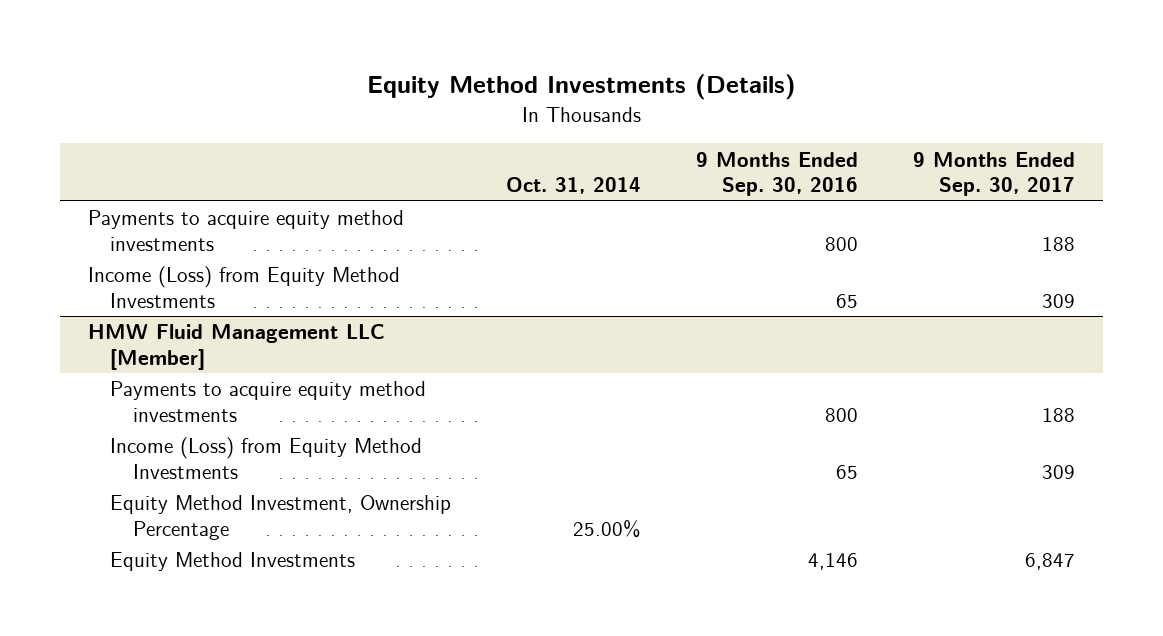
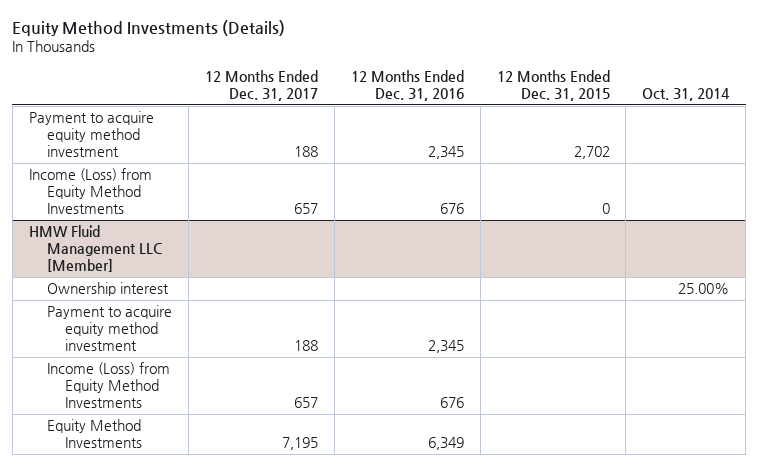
[696,151,859,197] 9 Months Ended Sep. 30, 2016 -> none
[913,151,1076,197] 9 Months Ended Sep. 30, 2017 -> none
none -> [204,70,318,101] 12 Months Ended Dec. 31, 2017
none -> [350,70,464,101] 12 Months Ended Dec. 31, 2016
none -> [496,70,610,101] 12 Months Ended Dec. 31, 2015
[87,210,404,251] Payments to acquire equity method investments -> [28,111,154,157] Payment to acquire equity method investment
none -> [46,282,169,297] Ownership interest
[110,381,427,422] Payments to acquire equity method investments -> [46,305,172,351] Payment to acquire equity method investment
[110,495,452,540] Equity Method Investment, Ownership Percentage -> none

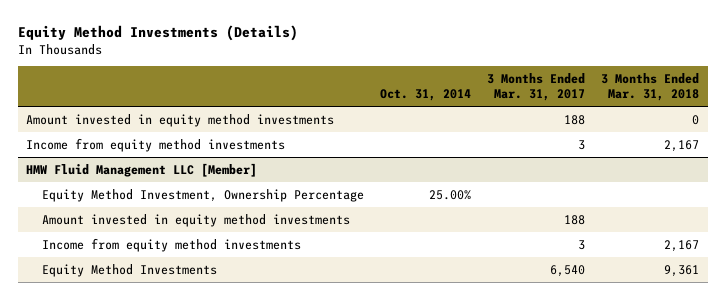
[204,70,318,101] 12 Months Ended Dec. 31, 2017 -> none
[350,70,464,101] 12 Months Ended Dec. 31, 2016 -> none
[496,70,610,101] 12 Months Ended Dec. 31, 2015 -> none
none -> [487,72,586,101] 3 Months Ended Mar. 31, 2017
none -> [601,72,700,101] 3 Months Ended Mar. 31, 2018
[28,111,154,157] Payment to acquire equity method investment -> [26,113,335,127] Amount invested in equity method investments
[28,168,152,214] Income (Loss) from Equity Method Investments -> [26,137,286,152] Income from equity method investments
[46,282,169,297] Ownership interest -> [41,188,364,202] Equity Method Investment, Ownership Percentage
[46,305,172,351] Payment to acquire equity method investment -> [41,213,350,227] Amount invested in equity method investments
[46,362,170,408] Income (Loss) from Equity Method Investments -> [41,237,301,252] Income from equity method investments

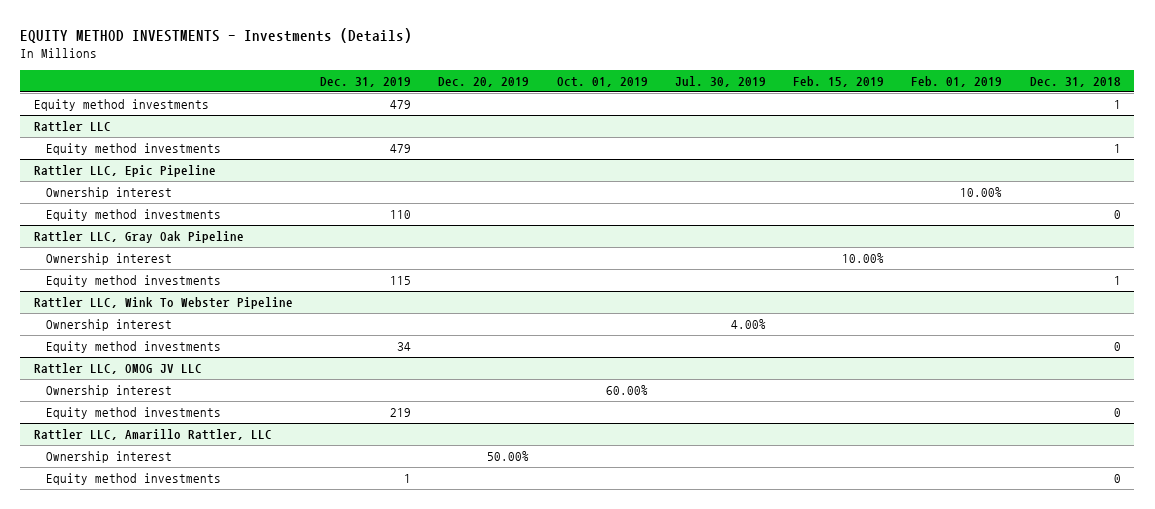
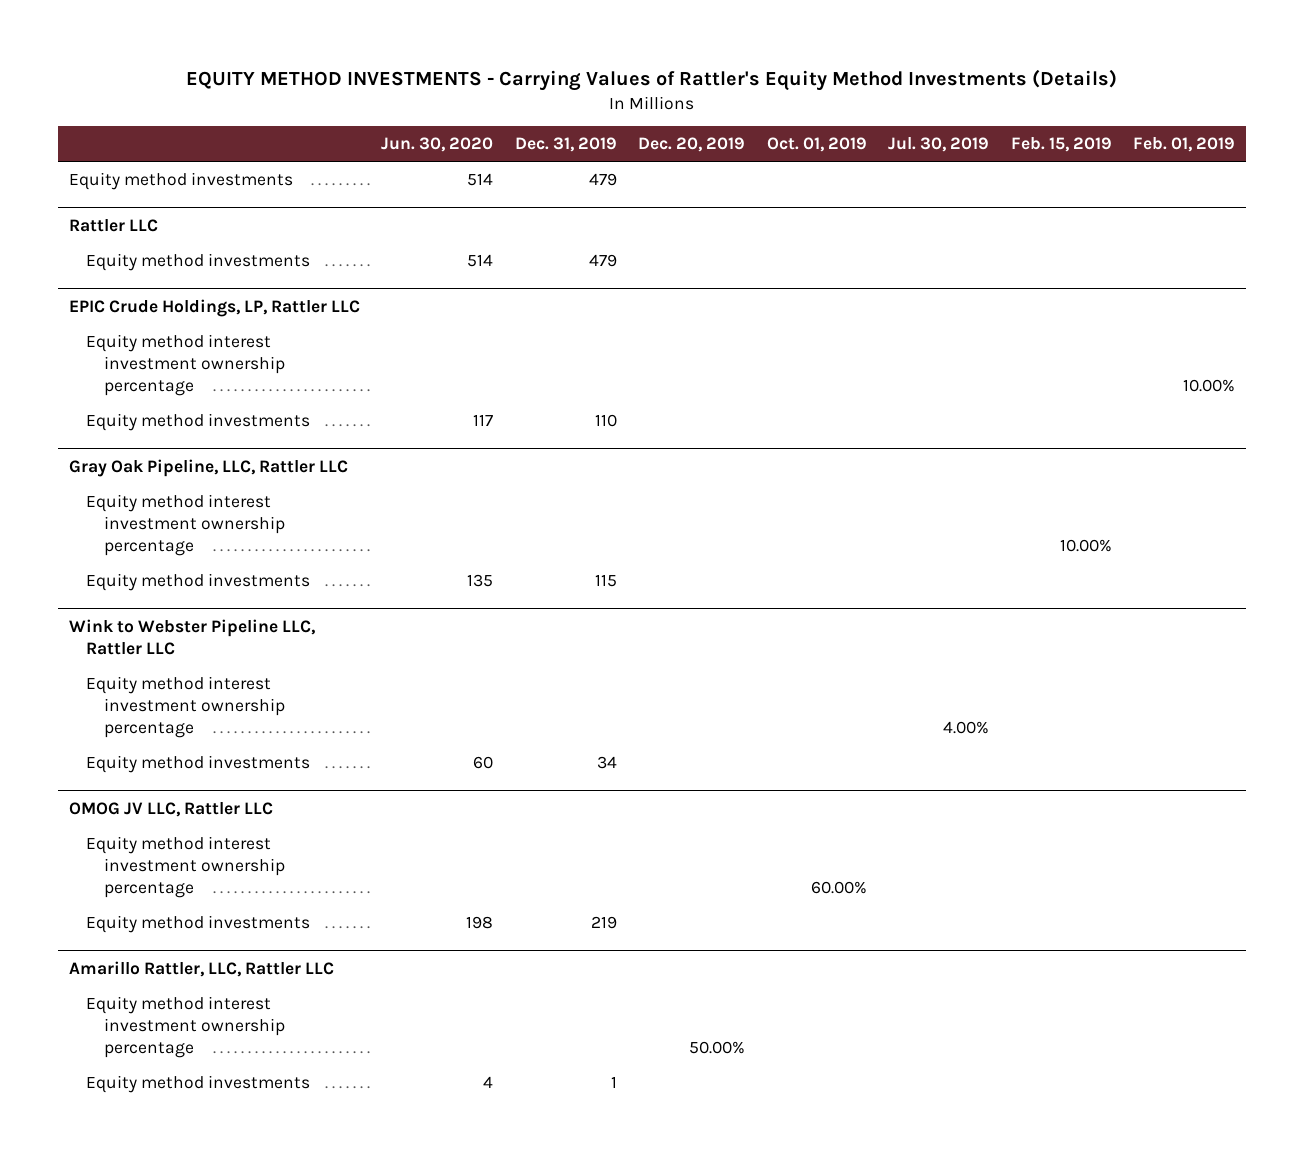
[20,27,413,43] EQUITY METHOD INVESTMENTS - Investments (Details) -> [186,68,1118,91] EQUITY METHOD INVESTMENTS - Carrying Values of Rattler's Equity Method Investments (Details)
[1029,76,1121,87] Dec. 31, 2018 -> none
none -> [381,137,494,153] Jun. 30, 2020
[33,165,216,178] Rattler LLC, Epic Pipeline -> [68,299,360,318] EPIC Crude Holdings, LP, Rattler LLC
[45,187,172,200] Ownership interest -> [86,334,285,396] Equity method interest investment ownership percentage
[33,231,244,244] Rattler LLC, Gray Oak Pipeline -> [68,459,348,478] Gray Oak Pipeline, LLC, Rattler LLC
[45,253,172,266] Ownership interest -> [86,494,285,556] Equity method interest investment ownership percentage
[33,297,293,310] Rattler LLC, Wink To Webster Pipeline -> [68,619,315,655] Wink to Webster Pipeline LLC, Rattler LLC
[45,319,172,332] Ownership interest -> [86,676,285,738] Equity method interest investment ownership percentage
[33,363,202,375] Rattler LLC, OMOG JV LLC -> [68,802,273,818] OMOG JV LLC, Rattler LLC
[45,385,172,398] Ownership interest -> [86,836,285,898] Equity method interest investment ownership percentage
[33,429,272,441] Rattler LLC, Amarillo Rattler, LLC -> [68,961,334,978] Amarillo Rattler, LLC, Rattler LLC
[45,451,172,464] Ownership interest -> [86,996,285,1058] Equity method interest investment ownership percentage

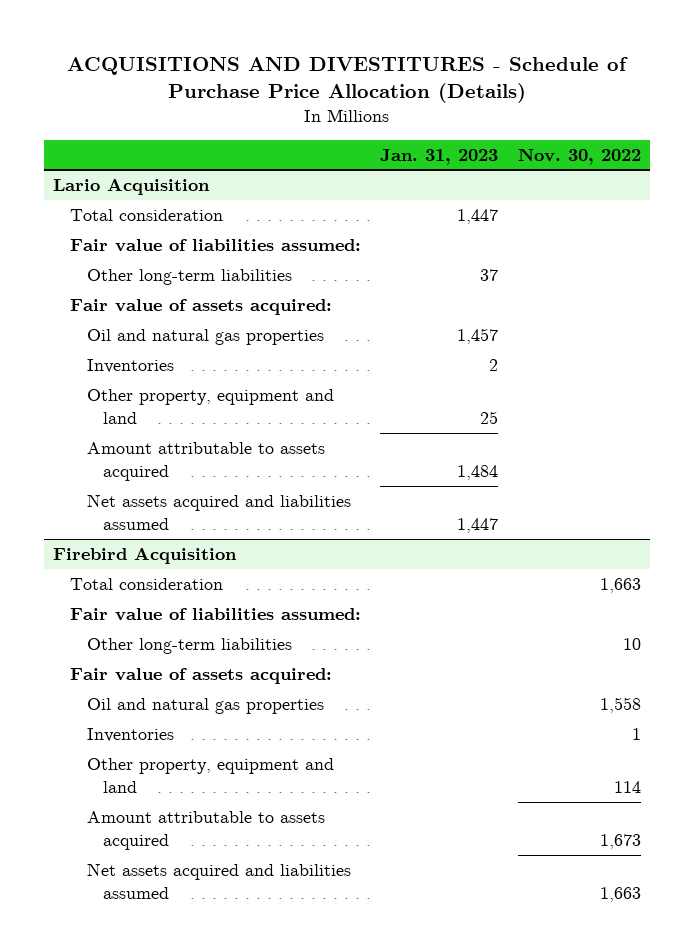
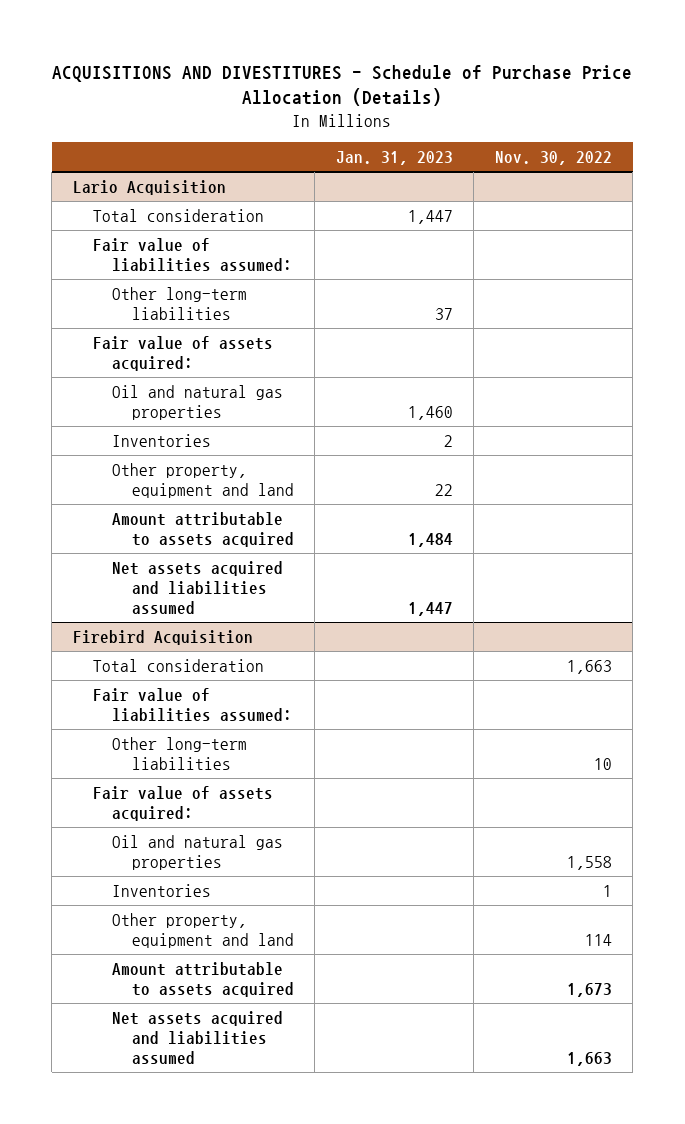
[457,327,499,344] 1,457 -> [407,405,453,420] 1,460
[480,410,499,424] 25 -> [434,483,453,496] 22

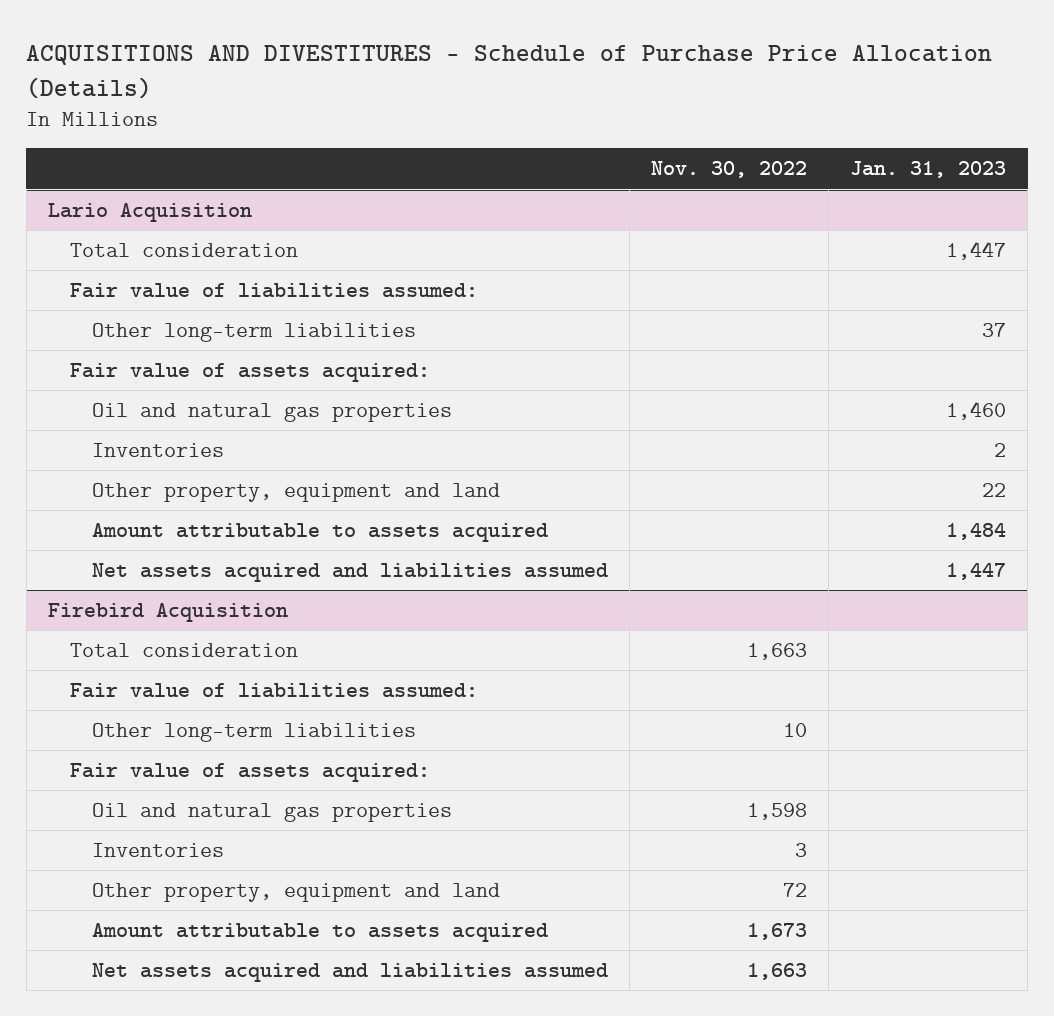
[566,855,612,870] 1,558 -> [747,802,808,820] 1,598
[602,884,612,897] 1 -> [795,842,808,857] 3
[584,933,612,946] 114 -> [783,882,808,897] 72

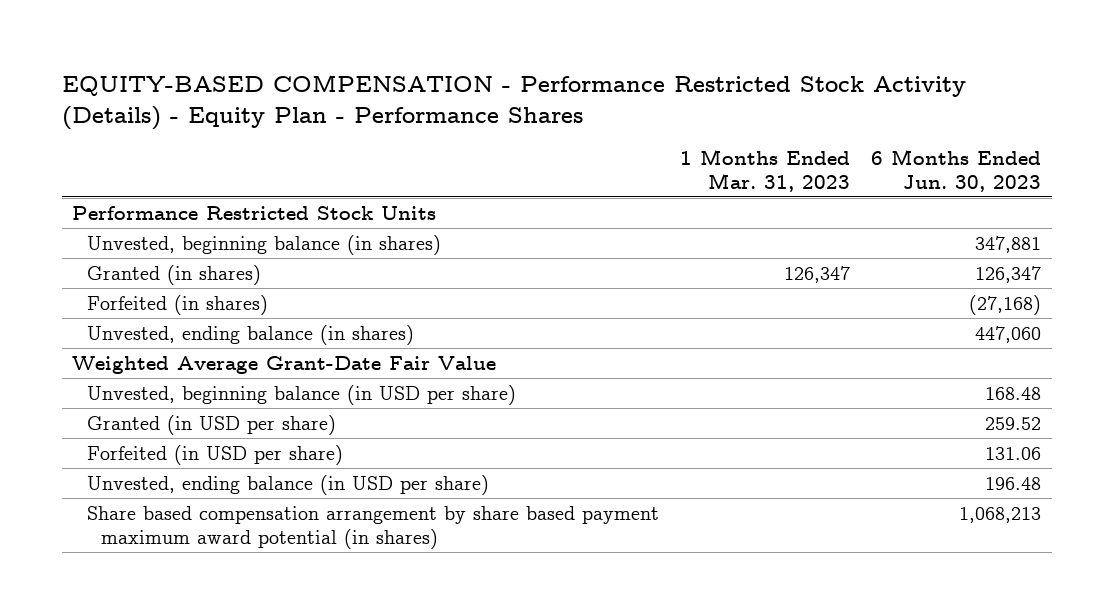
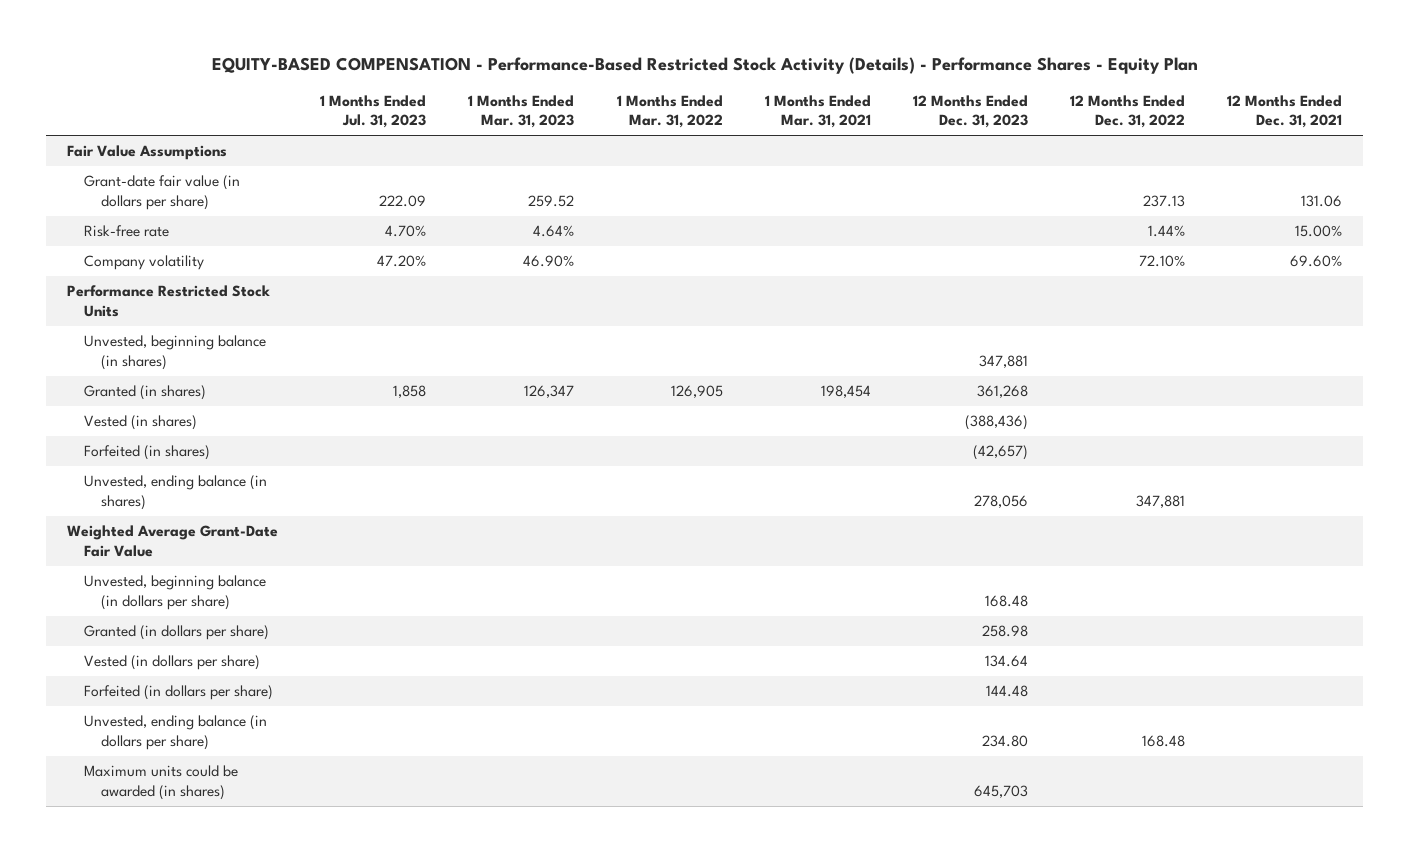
[61,75,966,131] EQUITY-BASED COMPENSATION - Performance Restricted Stock Activity (Details) - Equity Plan - Performance Shares -> [211,57,1198,75] EQUITY-BASED COMPENSATION - Performance-Based Restricted Stock Activity (Details) - Performance Shares - Equity Plan
[871,148,1042,192] 6 Months Ended Jun. 30, 2023 -> none
none -> [320,94,427,129] 1 Months Ended Jul. 31, 2023
none -> [616,94,723,129] 1 Months Ended Mar. 31, 2022
none -> [764,94,871,129] 1 Months Ended Mar. 31, 2021
none -> [912,94,1028,129] 12 Months Ended Dec. 31, 2023
none -> [1070,94,1186,129] 12 Months Ended Dec. 31, 2022
none -> [1227,94,1343,129] 12 Months Ended Dec. 31, 2021
none -> [67,145,228,161] Fair Value Assumptions
none -> [84,175,241,210] Grant-date fair value (in dollars per share)
none -> [84,225,170,238] Risk-free rate
none -> [84,255,205,271] Company volatility
none -> [84,415,198,431] Vested (in shares)
[86,384,516,405] Unvested, beginning balance (in USD per share) -> [84,575,267,610] Unvested, beginning balance (in dollars per share)
[86,414,336,435] Granted (in USD per share) -> [84,625,270,641] Granted (in dollars per share)
none -> [84,655,261,671] Vested (in dollars per share)
[86,444,343,465] Forfeited (in USD per share) -> [84,685,274,701] Forfeited (in dollars per share)
[86,474,489,495] Unvested, ending balance (in USD per share) -> [84,715,268,750] Unvested, ending balance (in dollars per share)
[86,505,659,549] Share based compensation arrangement by share based payment maximum award potential (in shares) -> [84,765,239,800] Maximum units could be awarded (in shares)

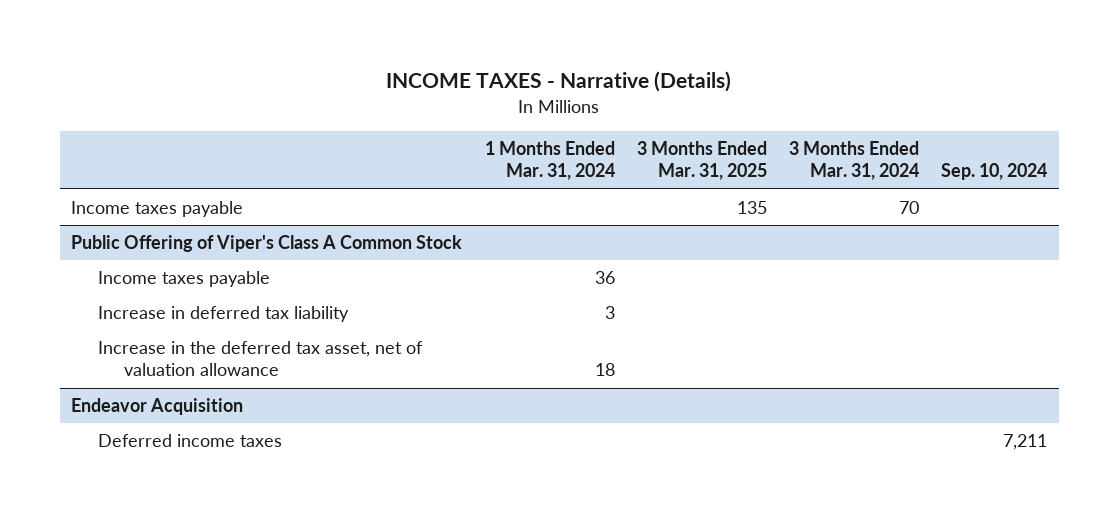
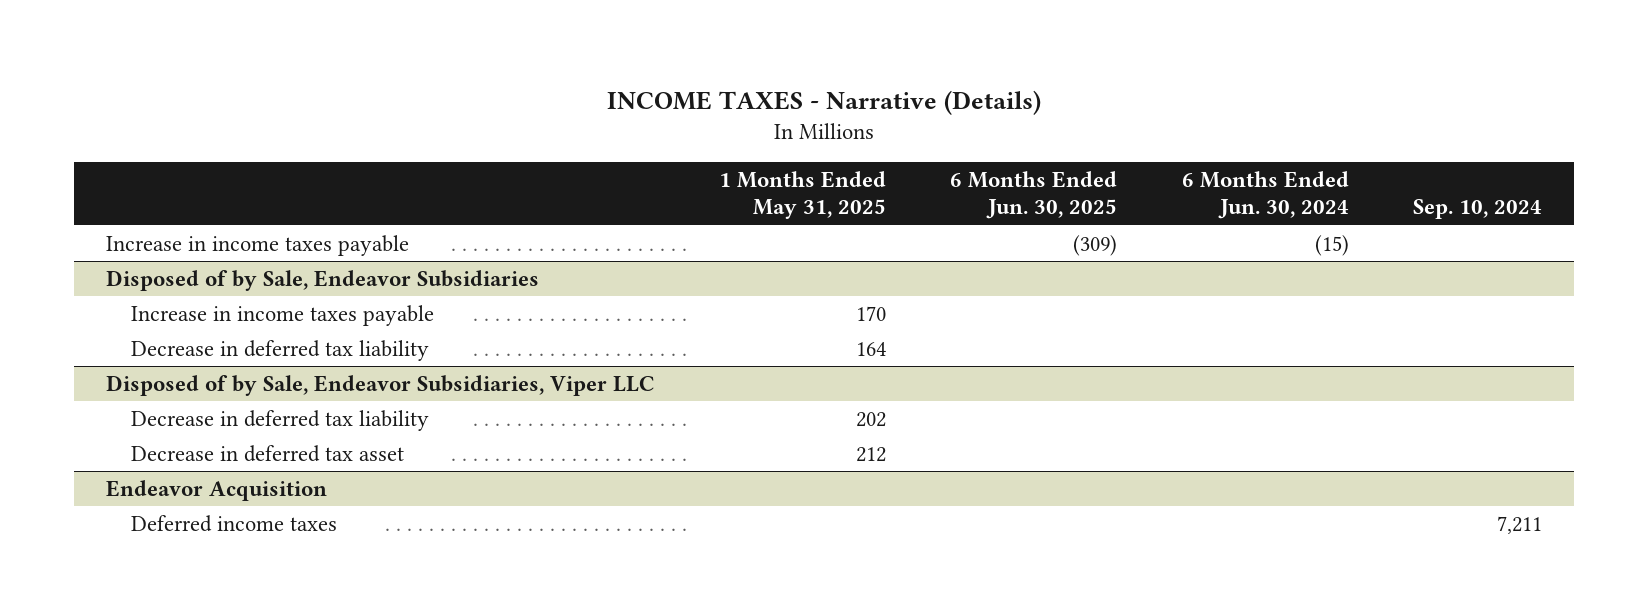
[484,141,615,181] 1 Months Ended Mar. 31, 2024 -> none
[636,141,767,181] 3 Months Ended Mar. 31, 2025 -> none
[789,141,920,181] 3 Months Ended Mar. 31, 2024 -> none
none -> [719,170,887,220] 1 Months Ended May 31, 2025
none -> [950,170,1118,220] 6 Months Ended Jun. 30, 2025
none -> [1181,170,1349,220] 6 Months Ended Jun. 30, 2024
[71,235,463,253] Public Offering of Viper's Class A Common Stock -> none
[97,271,270,288] Income taxes payable -> none
[97,306,349,323] Increase in deferred tax liability -> none
[97,341,423,377] Increase in the deferred tax asset, net of valuation allowance -> none
[71,201,244,218] Income taxes payable -> [106,234,410,256] Increase in income taxes payable
none -> [106,269,540,291] Disposed of by Sale, Endeavor Subsidiaries
none -> [130,304,434,326] Increase in income taxes payable
none -> [130,339,429,361] Decrease in deferred tax liability
none -> [106,374,656,396] Disposed of by Sale, Endeavor Subsidiaries, Viper LLC
none -> [130,409,429,431] Decrease in deferred tax liability
none -> [130,444,404,462] Decrease in deferred tax asset

